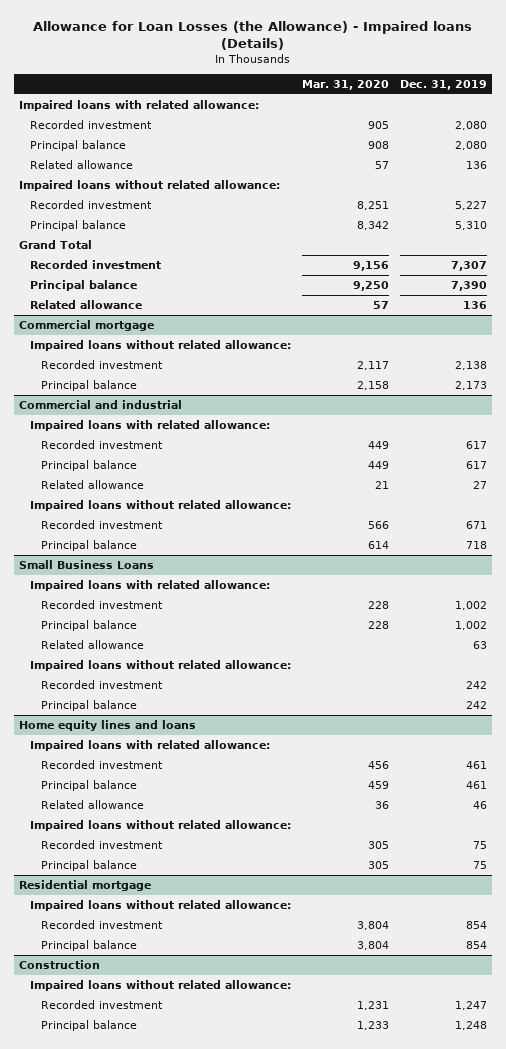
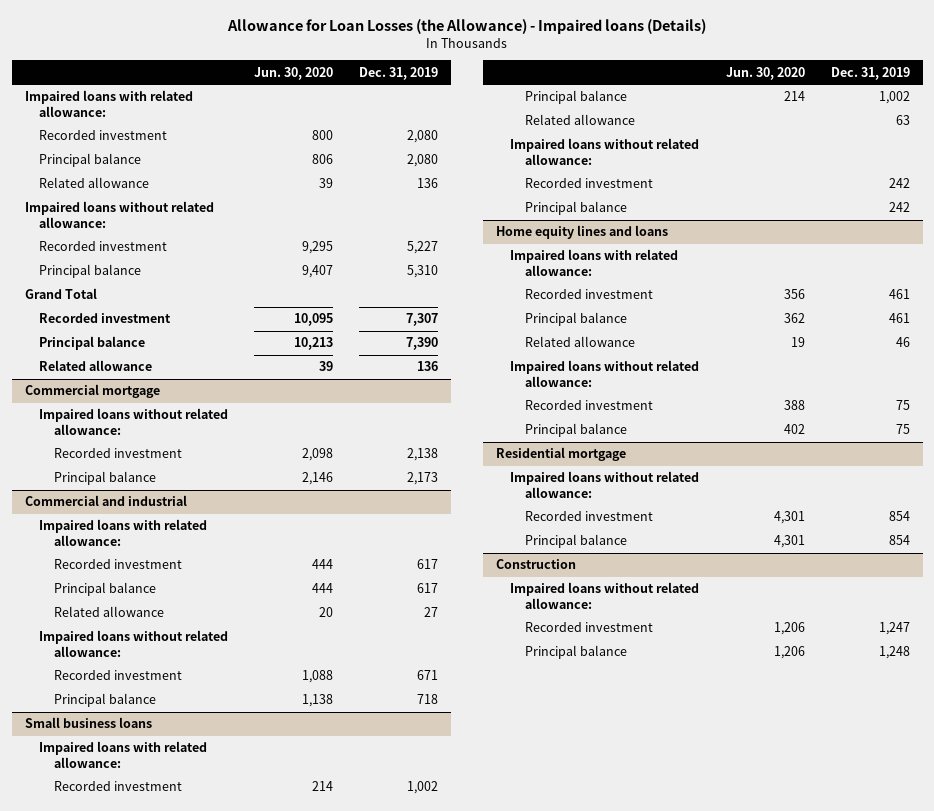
[301,79,389,90] Mar. 31, 2020 -> none
none -> [254,66,334,80] Jun. 30, 2020
[19,560,155,570] Small Business Loans -> [24,717,152,729] Small business loans

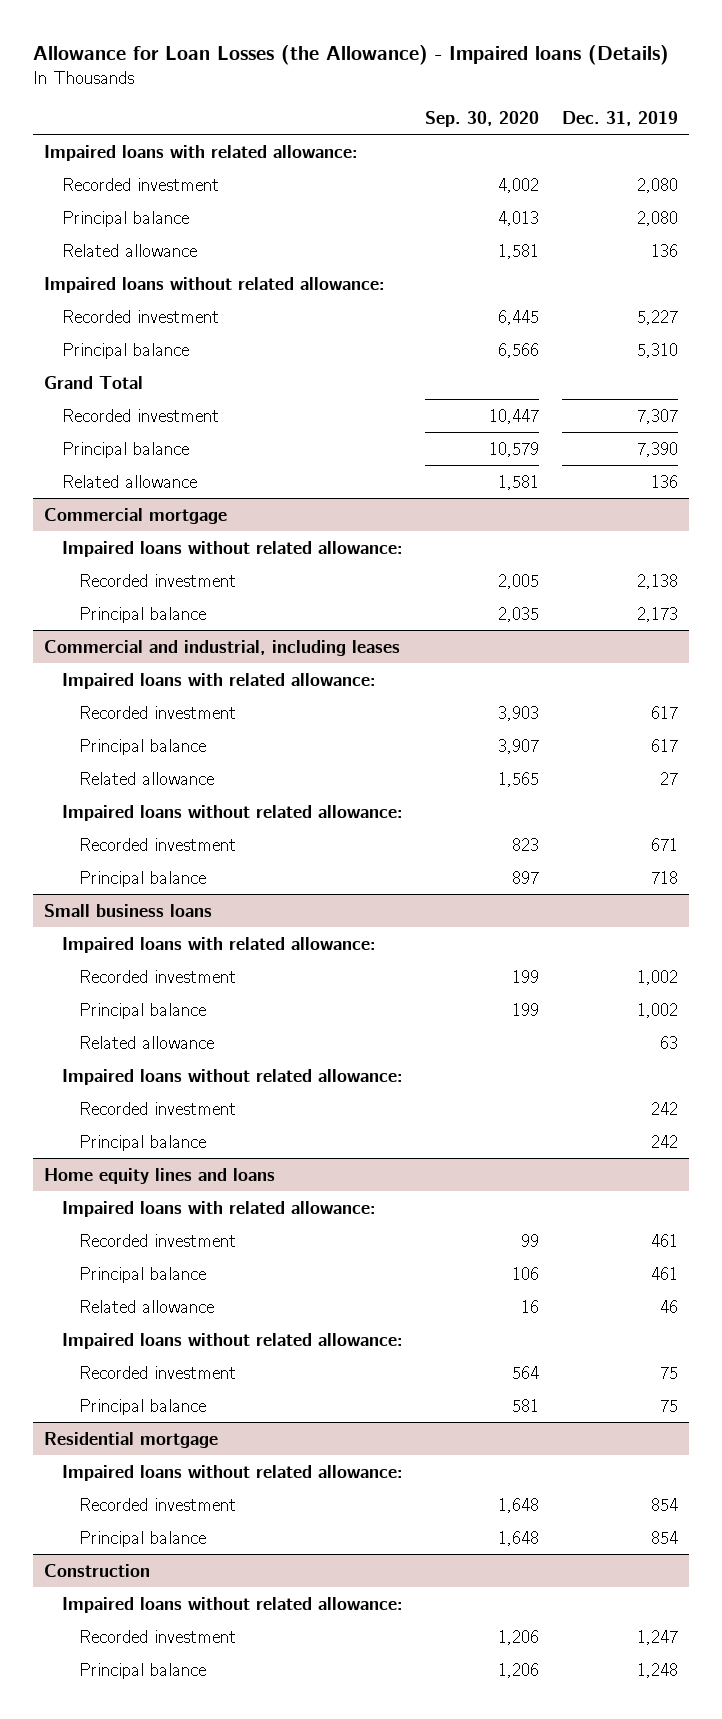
[254,66,334,80] Jun. 30, 2020 -> none
none -> [425,110,540,127] Sep. 30, 2020
[24,495,187,507] Commercial and industrial -> [44,639,401,656] Commercial and industrial, including leases

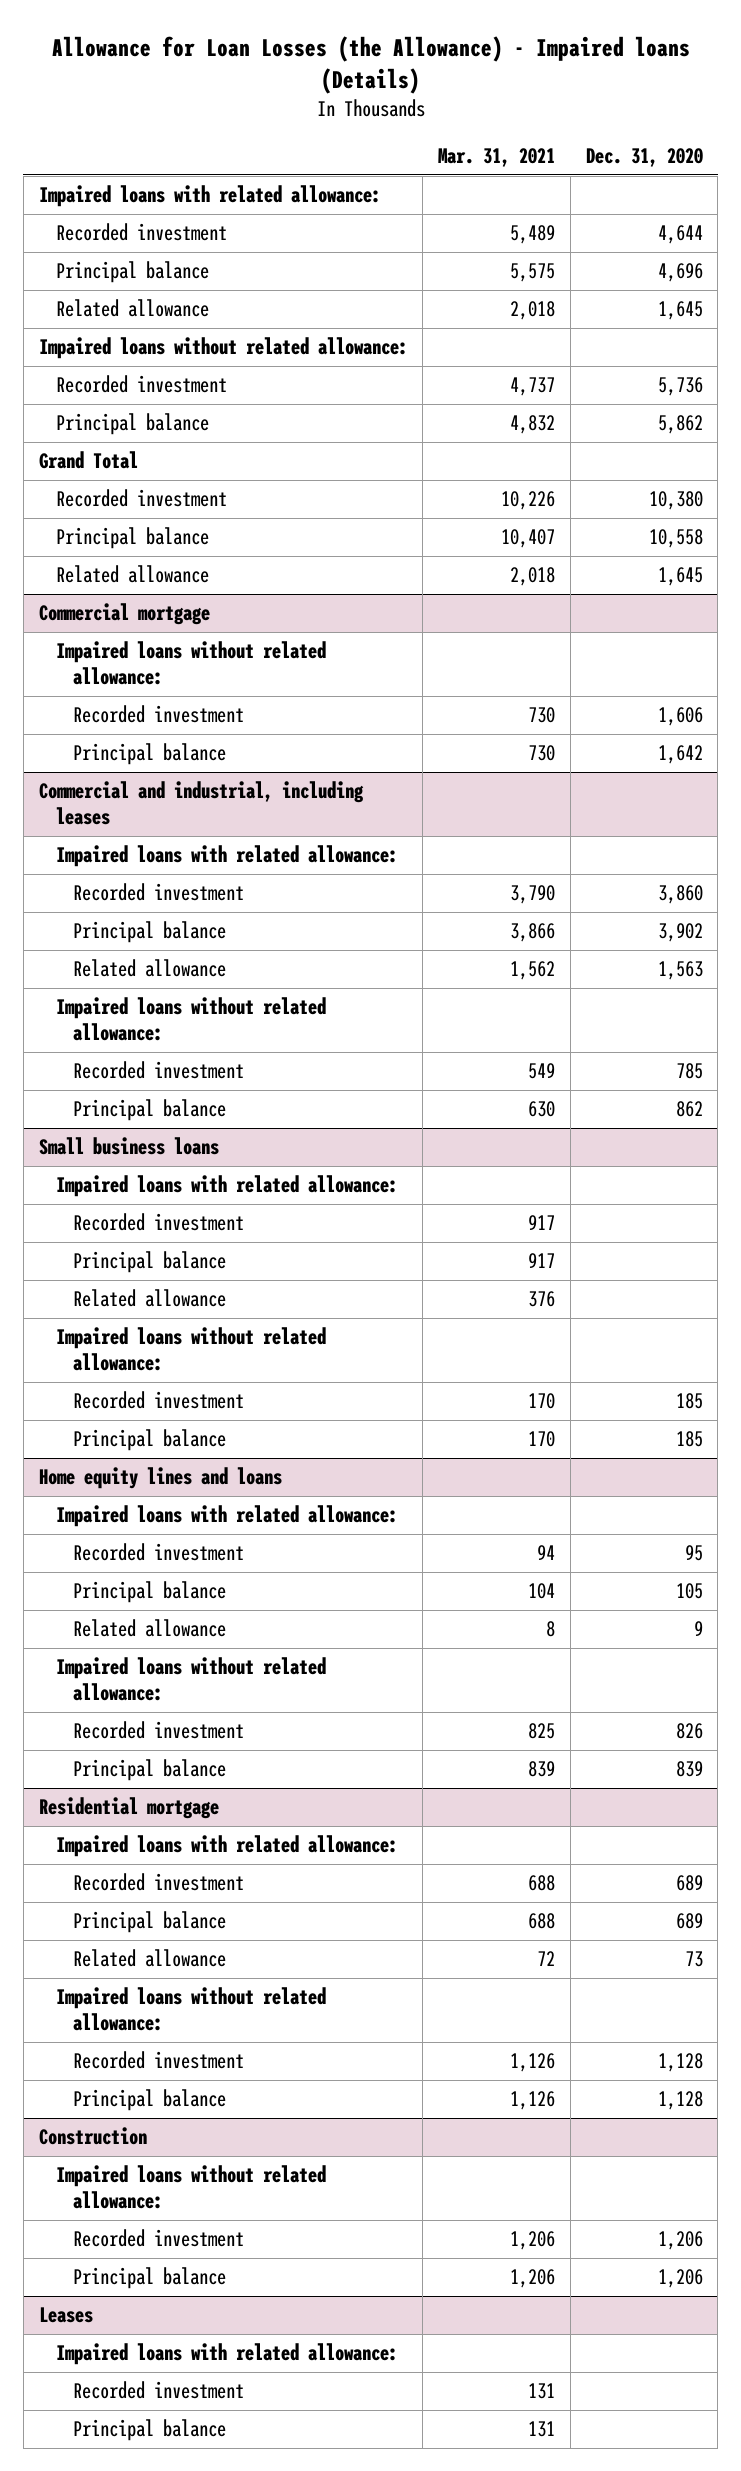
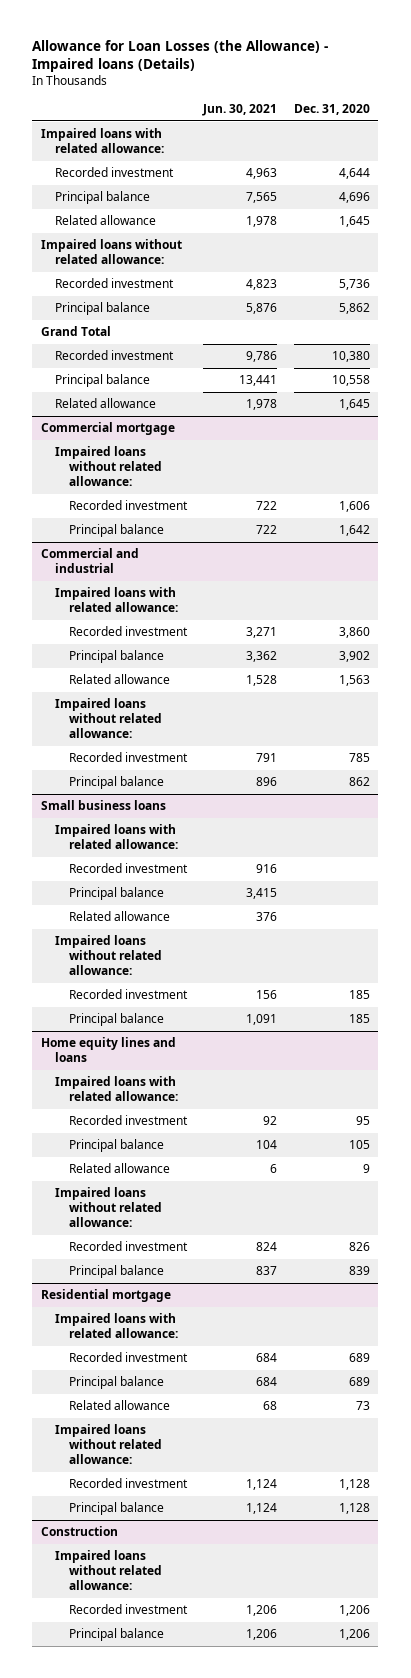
[438,148,556,168] Mar. 31, 2021 -> none
none -> [202,103,278,116] Jun. 30, 2021
[38,781,364,826] Commercial and industrial, including leases -> [40,548,139,574] Commercial and industrial
[38,2307,93,2324] Leases -> none
[55,2343,398,2366] Impaired loans with related allowance: -> none
[73,2381,245,2400] Recorded investment -> none
[73,2419,227,2442] Principal balance -> none

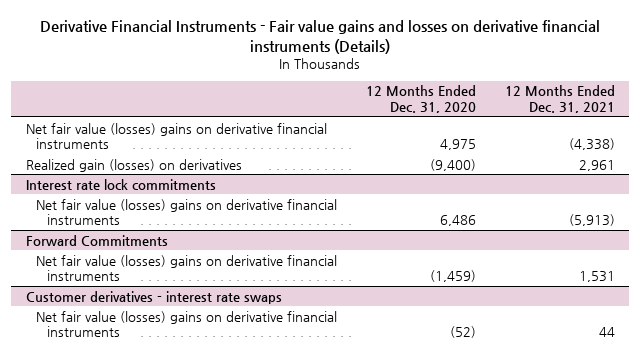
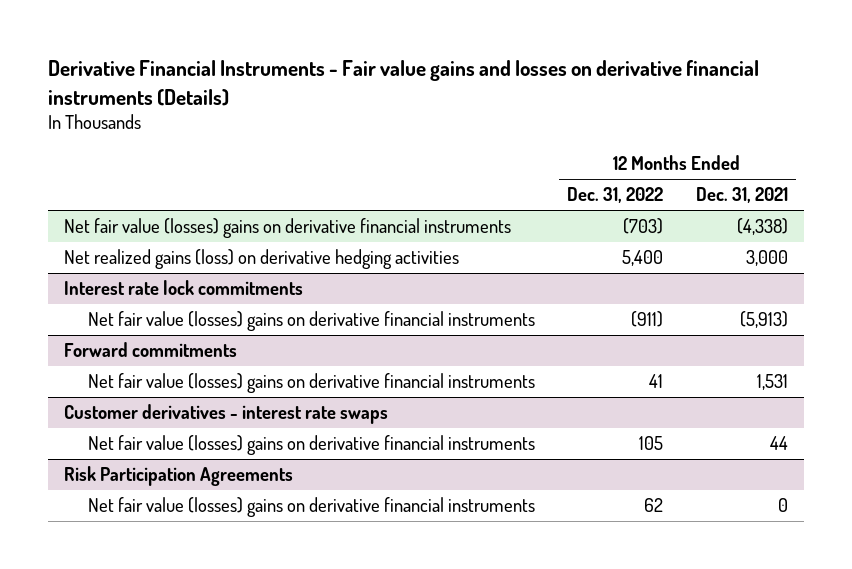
[365,85,476,113] 12 Months Ended Dec. 31, 2020 -> none
none -> [567,187,664,204] Dec. 31, 2022
[25,158,242,172] Realized gain (losses) on derivatives -> none
none -> [64,249,460,270] Net realized gains (loss) on derivative hedging activities
[25,234,168,246] Forward Commitments -> [64,342,238,358] Forward commitments
none -> [64,466,294,487] Risk Participation Agreements
none -> [88,497,536,518] Net fair value (losses) gains on derivative financial instruments

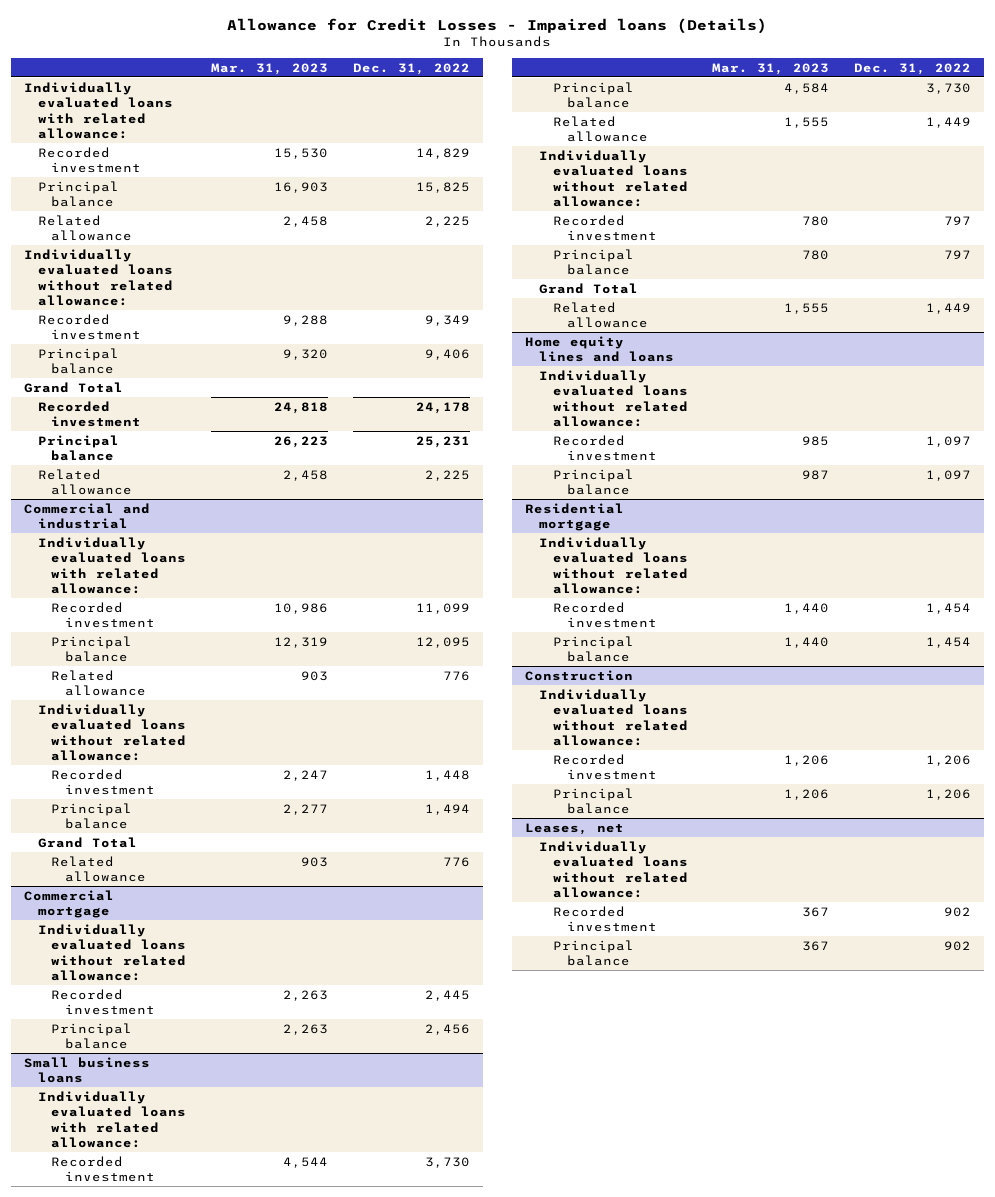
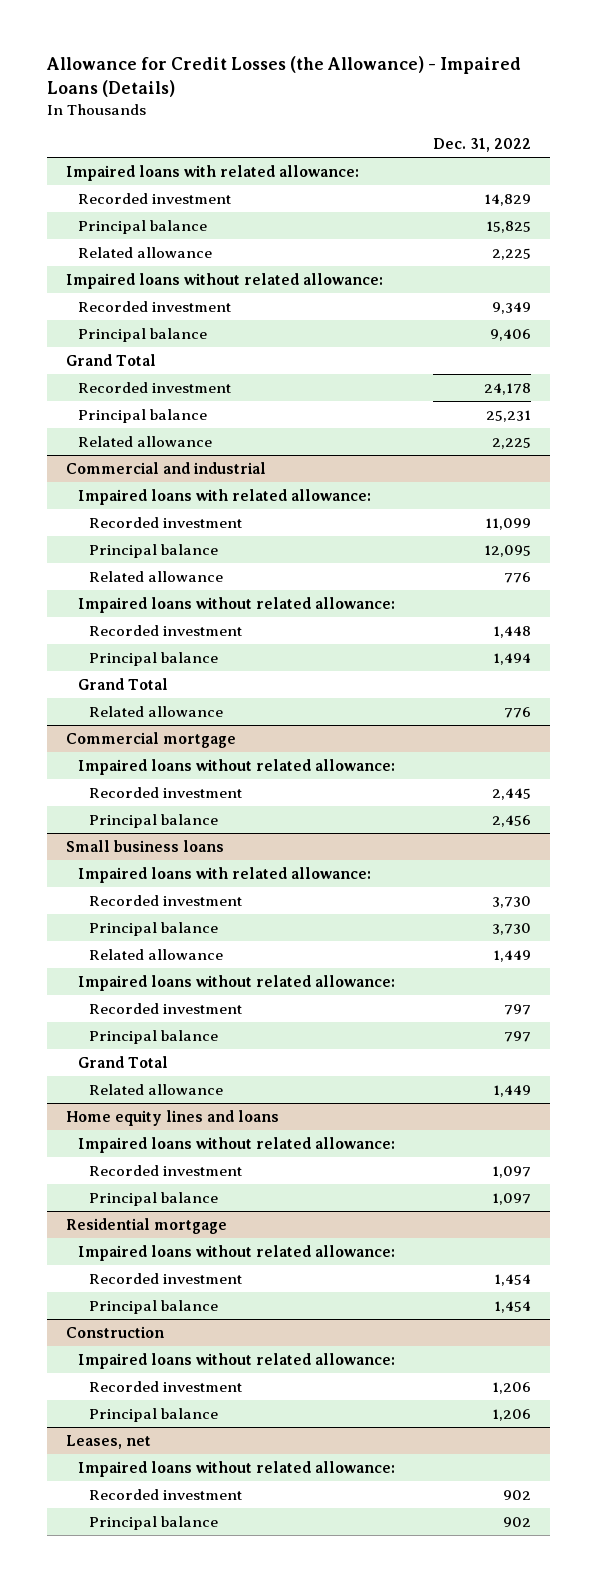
[227,17,768,34] Allowance for Credit Losses - Impaired loans (Details) -> [45,56,521,98] Allowance for Credit Losses (the Allowance) - Impaired Loans (Details)
[211,62,329,75] Mar. 31, 2023 -> none
[23,81,173,140] Individually evaluated loans with related allowance: -> [65,164,359,181] Impaired loans with related allowance:
[23,248,173,307] Individually evaluated loans without related allowance: -> [65,272,383,289] Impaired loans without related allowance:
[37,536,187,595] Individually evaluated loans with related allowance: -> [77,488,371,505] Impaired loans with related allowance:
[37,703,187,762] Individually evaluated loans without related allowance: -> [77,596,395,613] Impaired loans without related allowance:
[37,923,187,982] Individually evaluated loans without related allowance: -> [77,758,395,775] Impaired loans without related allowance:
[37,1090,187,1149] Individually evaluated loans with related allowance: -> [77,866,371,883] Impaired loans with related allowance:
[538,149,688,208] Individually evaluated loans without related allowance: -> [77,974,395,991] Impaired loans without related allowance:
[538,369,688,428] Individually evaluated loans without related allowance: -> [77,1136,395,1153] Impaired loans without related allowance:
[538,536,688,595] Individually evaluated loans without related allowance: -> [77,1244,395,1261] Impaired loans without related allowance:
[538,688,688,747] Individually evaluated loans without related allowance: -> [77,1352,395,1369] Impaired loans without related allowance:
[538,840,688,899] Individually evaluated loans without related allowance: -> [77,1460,395,1477] Impaired loans without related allowance:

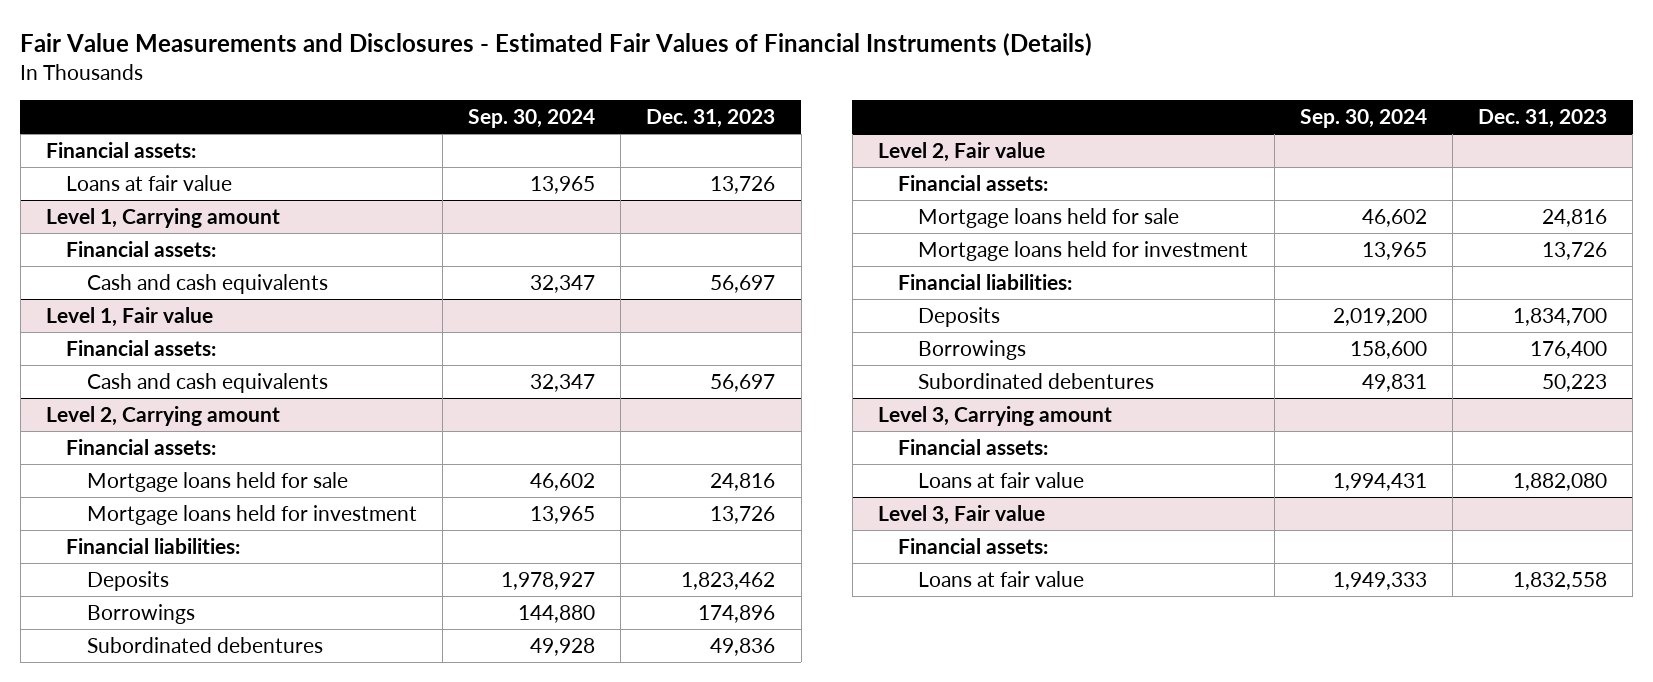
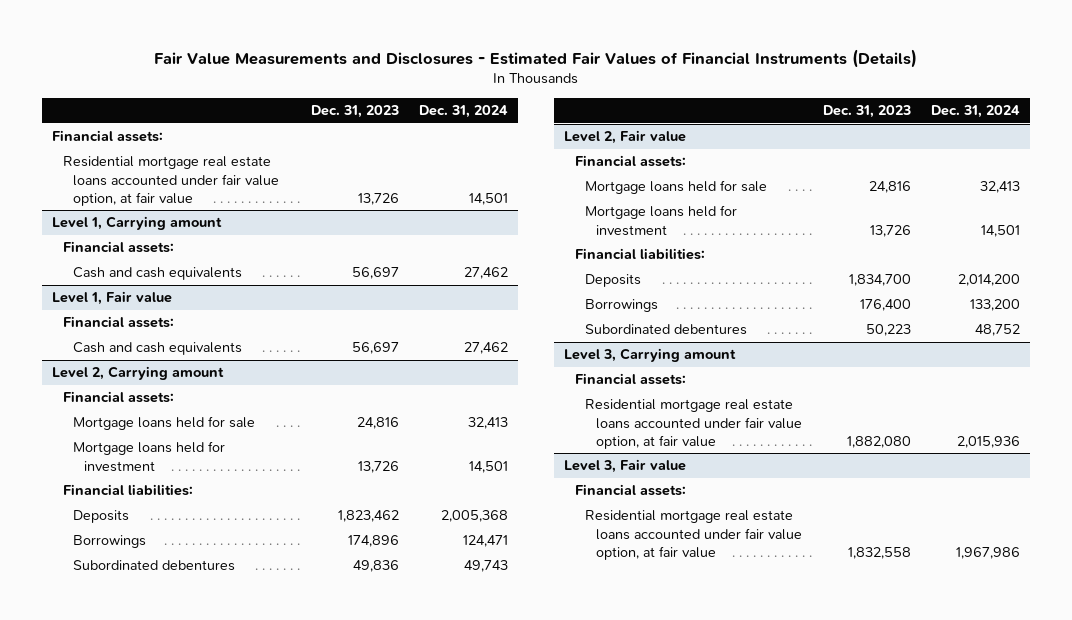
[468,109,596,129] Sep. 30, 2024 -> none
none -> [418,105,508,119] Dec. 31, 2024
[66,175,233,192] Loans at fair value -> [62,156,280,206] Residential mortgage real estate loans accounted under fair value option, at fair value
[918,472,1085,489] Loans at fair value -> [585,399,803,449] Residential mortgage real estate loans accounted under fair value option, at fair value
[918,571,1085,588] Loans at fair value -> [585,510,803,560] Residential mortgage real estate loans accounted under fair value option, at fair value

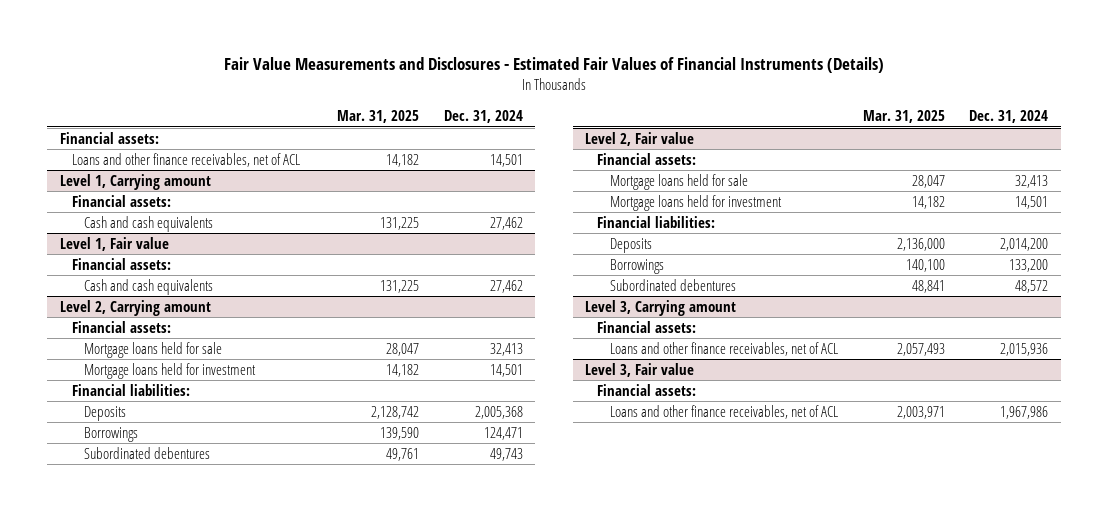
[310,105,399,119] Dec. 31, 2023 -> none
none -> [337,110,420,124] Mar. 31, 2025
[62,156,280,206] Residential mortgage real estate loans accounted under fair value option, at fair value -> [71,153,300,168] Loans and other finance receivables, net of ACL
[974,324,1020,337] 48,752 -> [1015,280,1049,294] 48,572
[585,399,803,449] Residential mortgage real estate loans accounted under fair value option, at fair value -> [609,342,838,357] Loans and other finance receivables, net of ACL
[585,510,803,560] Residential mortgage real estate loans accounted under fair value option, at fair value -> [609,405,838,420] Loans and other finance receivables, net of ACL

